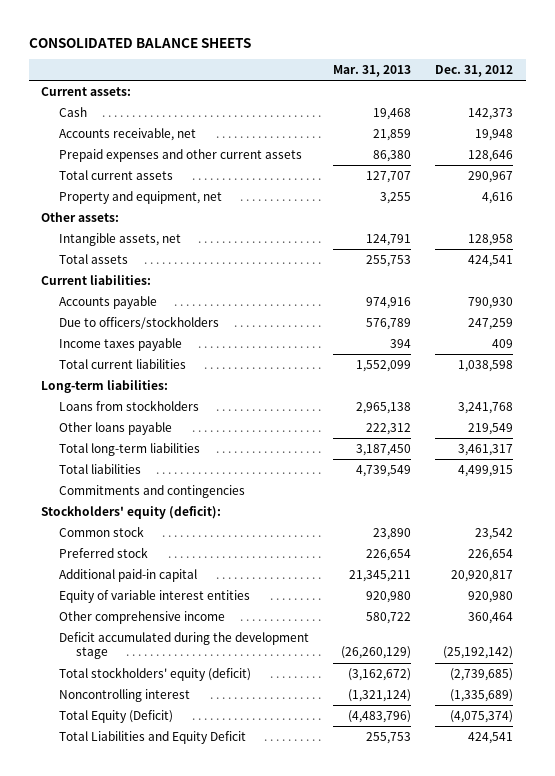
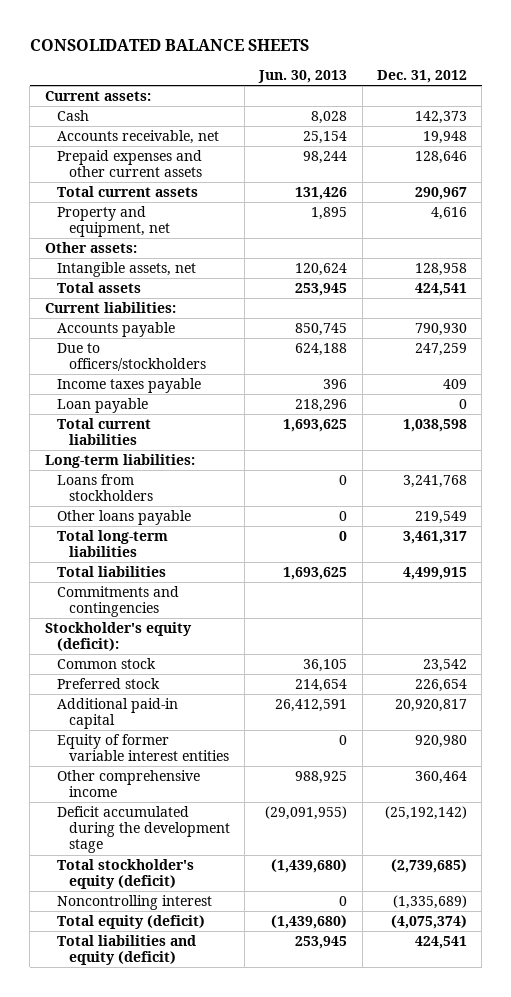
[333,65,412,78] Mar. 31, 2013 -> none
none -> [258,70,348,84] Jun. 30, 2013
none -> [56,398,148,414] Loan payable
[41,505,222,519] Stockholders' equity (deficit): -> [44,622,192,652] Stockholder's equity (deficit):
[58,589,250,603] Equity of variable interest entities -> [56,734,229,762] Equity of former variable interest entities
[58,666,251,681] Total stockholders' equity (deficit) -> [56,859,194,890] Total stockholder's equity (deficit)
[58,709,173,723] Total Equity (Deficit) -> [56,915,205,930] Total equity (deficit)
[58,730,246,744] Total Liabilities and Equity Deficit -> [56,935,196,966] Total liabilities and equity (deficit)

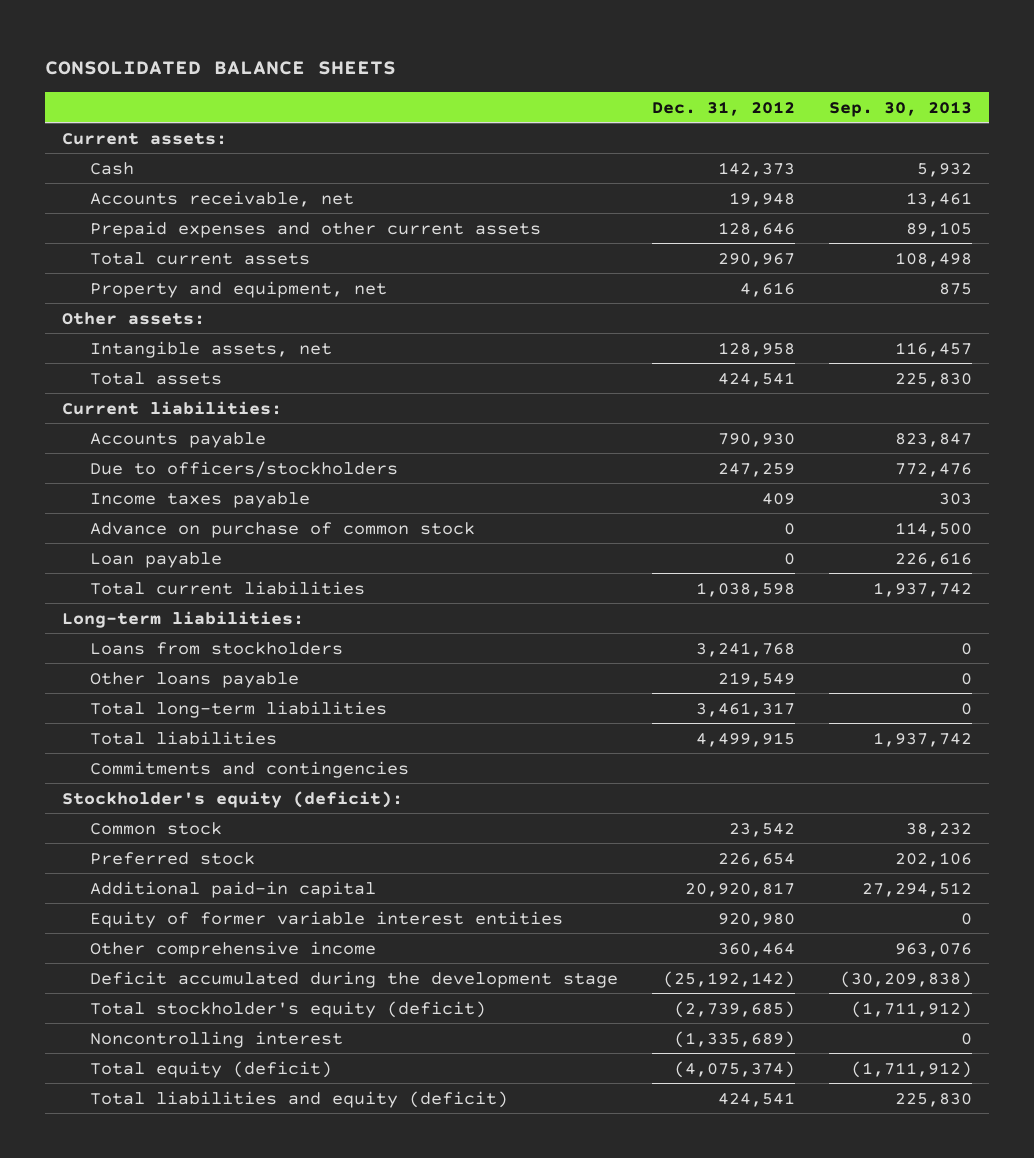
[258,70,348,84] Jun. 30, 2013 -> none
none -> [828,100,972,117] Sep. 30, 2013
none -> [90,521,476,538] Advance on purchase of common stock

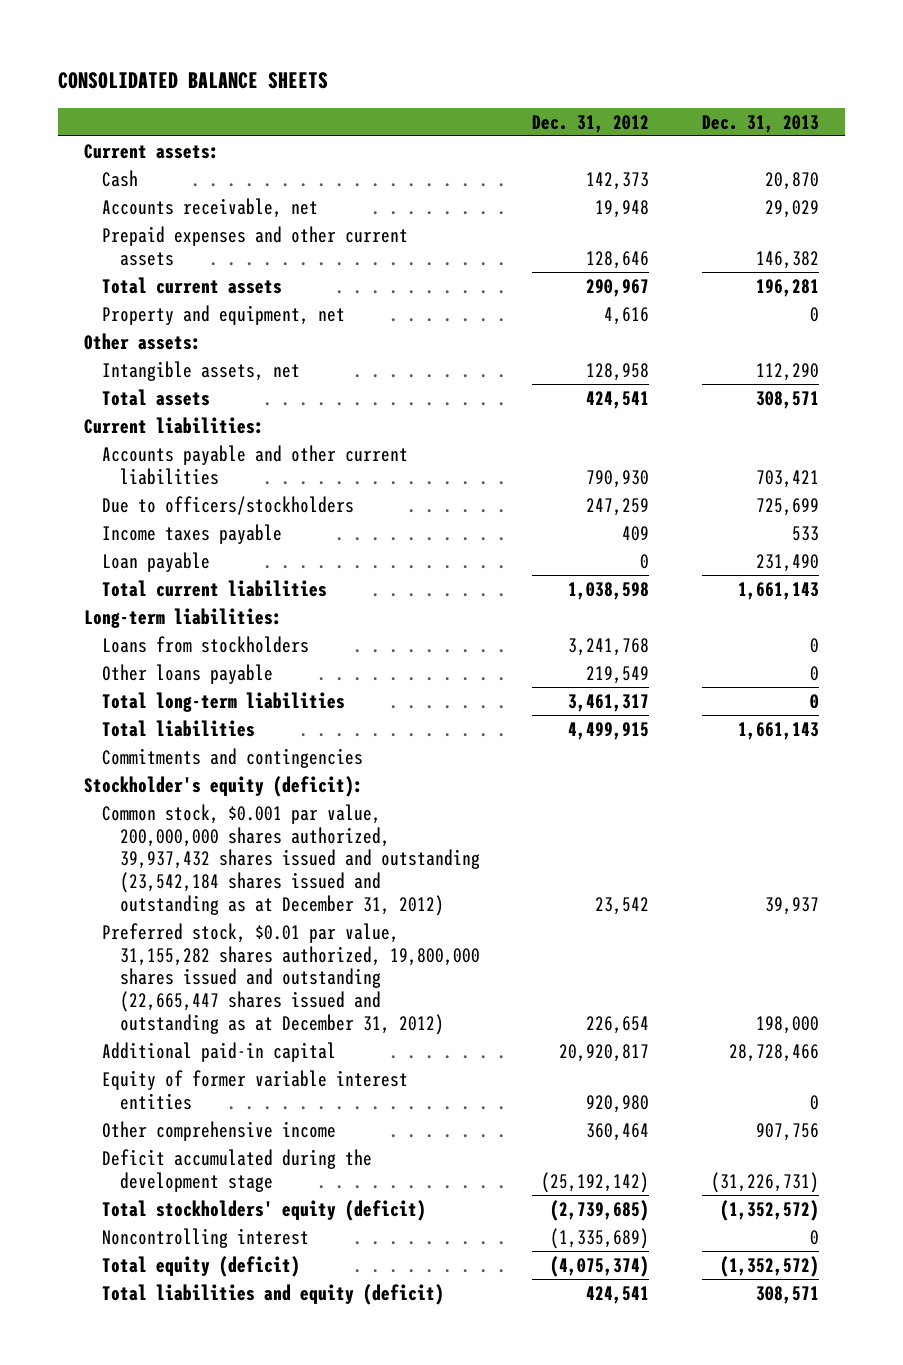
[828,100,972,117] Sep. 30, 2013 -> none
none -> [701,114,819,133] Dec. 31, 2013
[90,431,267,448] Accounts payable -> [101,444,408,485] Accounts payable and other current liabilities
[90,521,476,538] Advance on purchase of common stock -> none
[90,821,223,835] Common stock -> [101,803,480,917] Common stock, $0.001 par value, 200,000,000 shares authorized, 39,937,432 shares issued and outstanding (23,542,184 shares issued and outstanding as at December 31, 2012)
[90,851,256,865] Preferred stock -> [101,922,480,1036] Preferred stock, $0.01 par value, 31,155,282 shares authorized, 19,800,000 shares issued and outstanding (22,665,447 shares issued and outstanding as at December 31, 2012)
[90,1000,487,1018] Total stockholder's equity (deficit) -> [101,1199,426,1221] Total stockholders' equity (deficit)

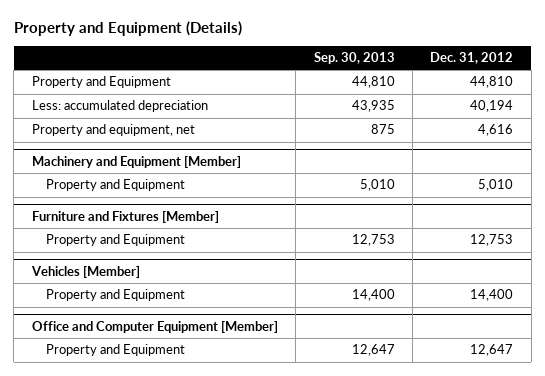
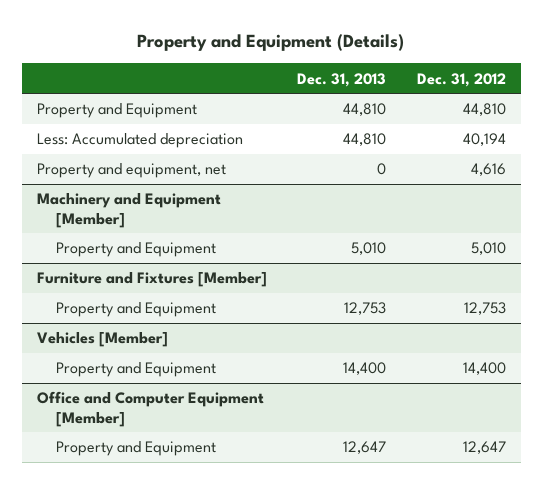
[313,51,395,64] Sep. 30, 2013 -> none
none -> [297,72,387,87] Dec. 31, 2013
[31,100,208,113] Less: accumulated depreciation -> [37,133,244,149] Less: Accumulated depreciation

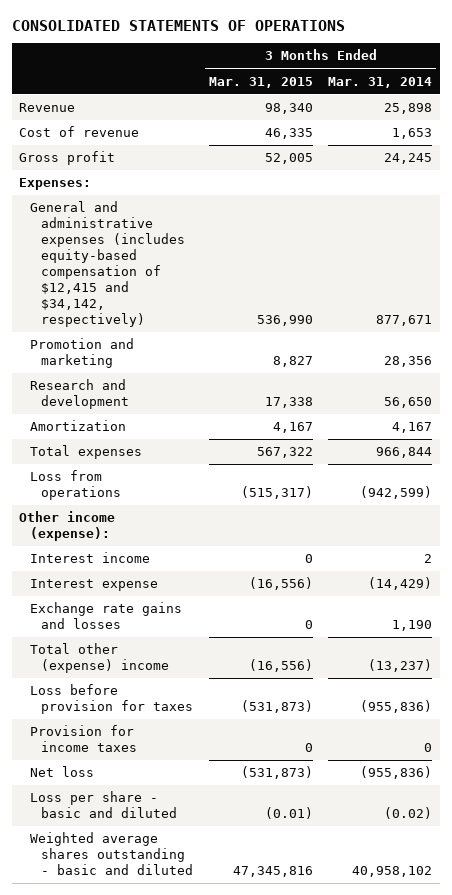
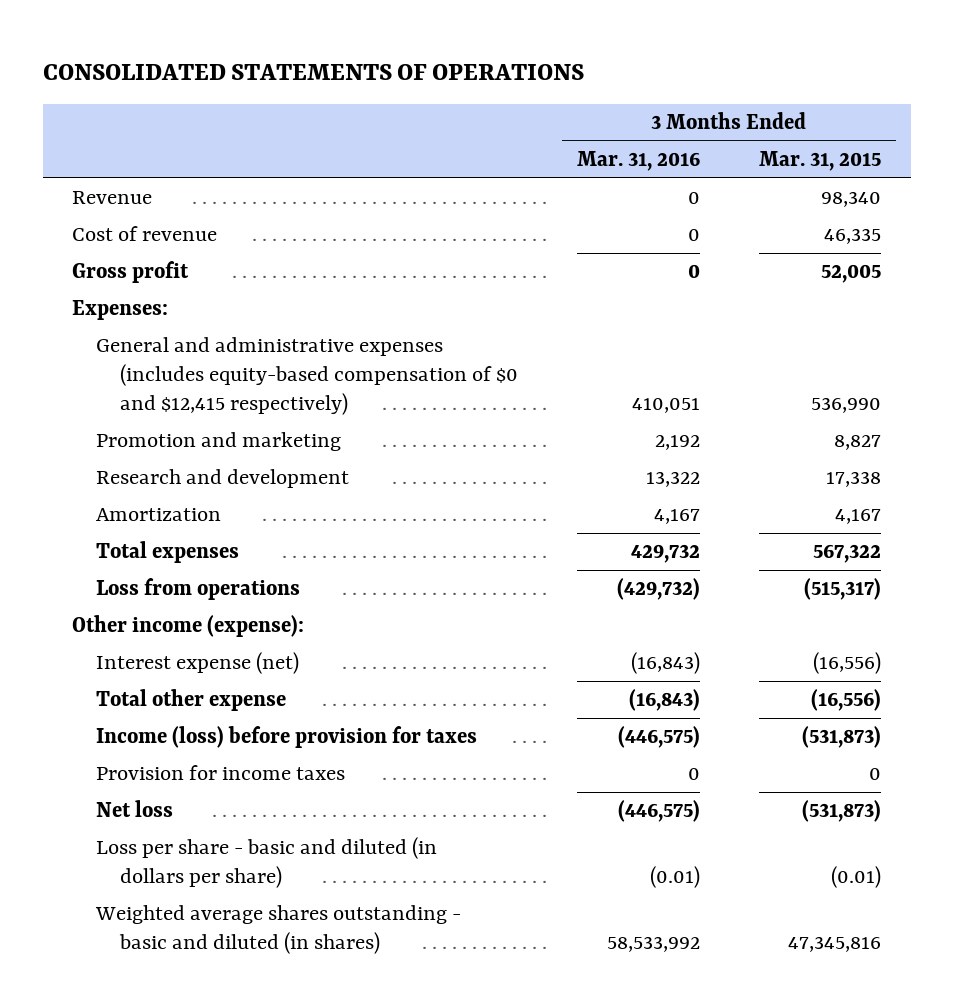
[328,76,433,88] Mar. 31, 2014 -> none
none -> [577,151,701,172] Mar. 31, 2016
[30,201,186,327] General and administrative expenses (includes equity-based compensation of $12,415 and $34,142, respectively) -> [96,337,518,415] General and administrative expenses (includes equity-based compensation of $0 and $12,415 respectively)
[30,552,151,564] Interest income -> none
[30,602,183,630] Exchange rate gains and losses -> none
[30,579,159,592] Interest expense -> [96,652,300,675] Interest expense (net)
[30,643,170,674] Total other (expense) income -> [96,689,287,712] Total other expense
[30,684,194,715] Loss before provision for taxes -> [96,726,478,749] Income (loss) before provision for taxes
[30,791,178,819] Loss per share - basic and diluted -> [96,837,438,889] Loss per share - basic and diluted (in dollars per share)
[30,832,194,876] Weighted average shares outstanding - basic and diluted -> [95,905,462,955] Weighted average shares outstanding - basic and diluted (in shares)

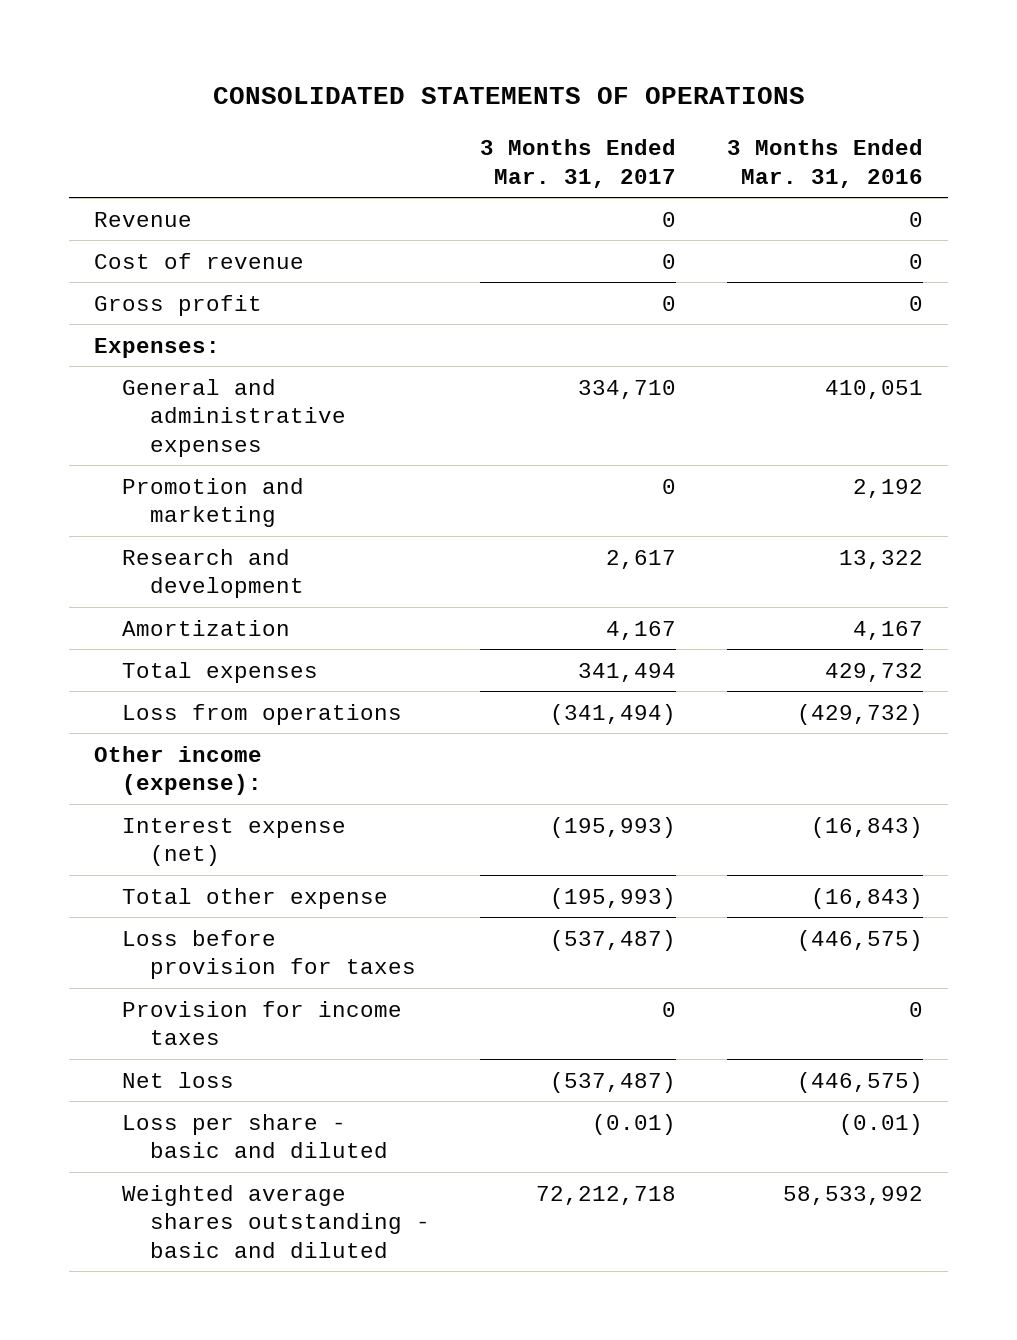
[759,151,882,172] Mar. 31, 2015 -> none
none -> [480,139,677,188] 3 Months Ended Mar. 31, 2017
[96,337,518,415] General and administrative expenses (includes equity-based compensation of $0 and $12,415 respectively) -> [122,378,346,457] General and administrative expenses
[96,726,478,749] Income (loss) before provision for taxes -> [122,929,416,980] Loss before provision for taxes
[96,837,438,889] Loss per share - basic and diluted (in dollars per share) -> [122,1113,388,1159] Loss per share - basic and diluted
[95,905,462,955] Weighted average shares outstanding - basic and diluted (in shares) -> [122,1184,430,1258] Weighted average shares outstanding - basic and diluted

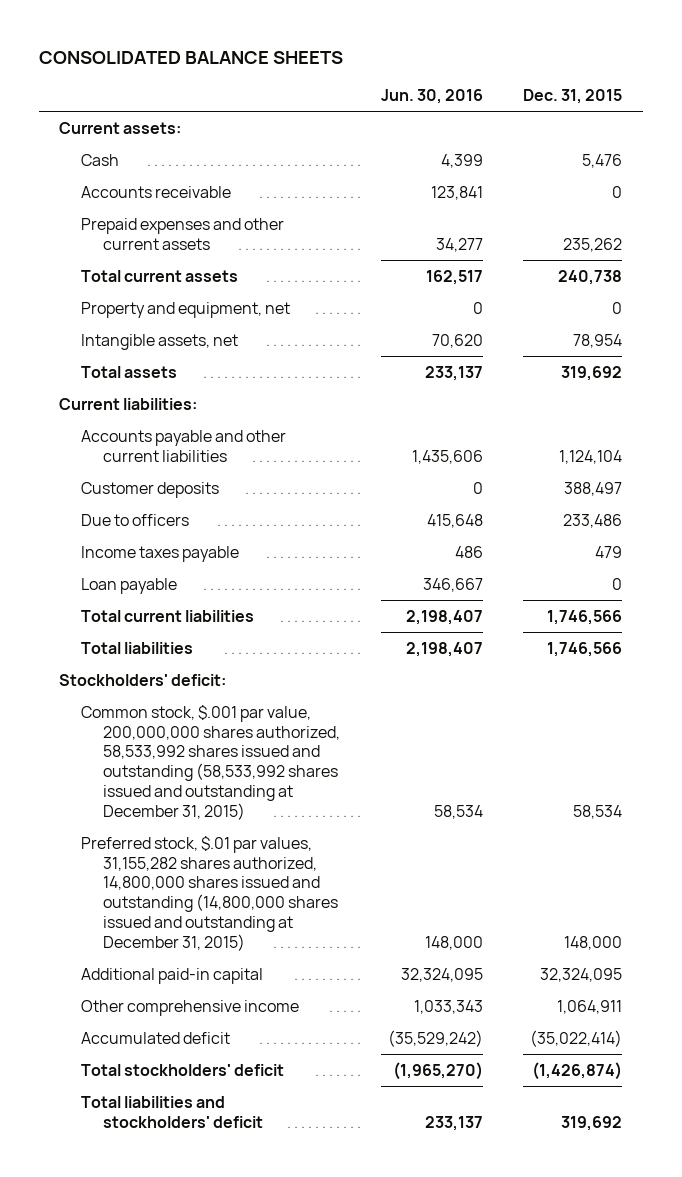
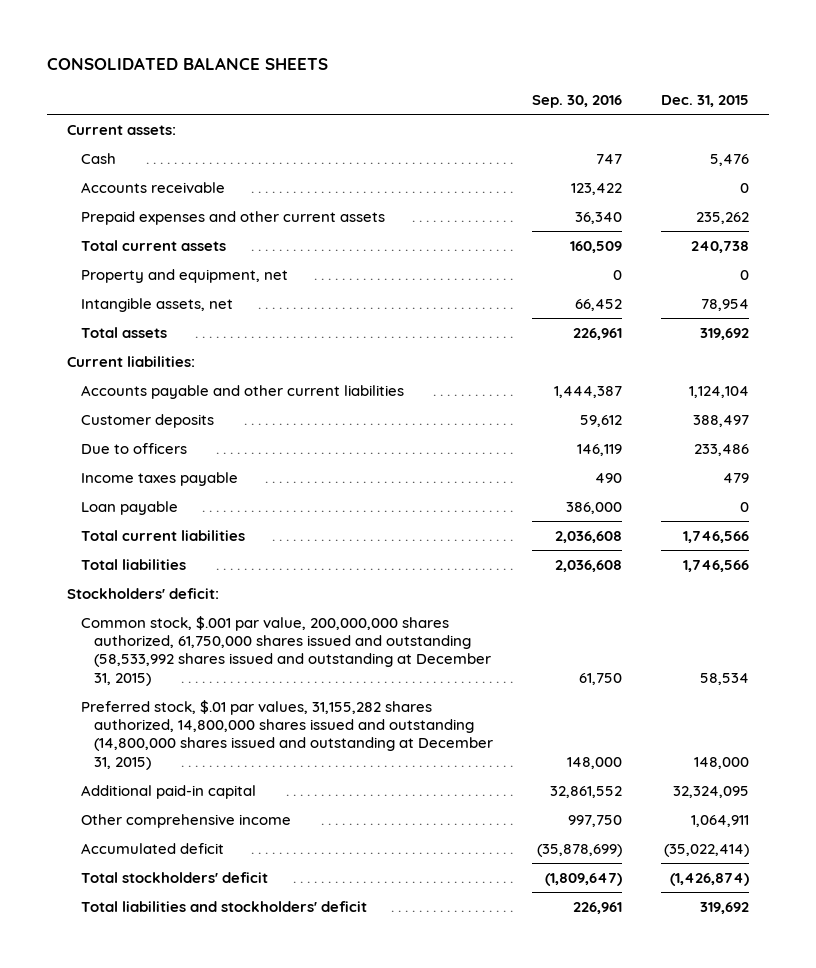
[380,89,483,105] Jun. 30, 2016 -> none
none -> [532,95,623,109] Sep. 30, 2016
[81,704,341,821] Common stock, $.001 par value, 200,000,000 shares authorized, 58,533,992 shares issued and outstanding (58,533,992 shares issued and outstanding at December 31, 2015) -> [80,615,492,686] Common stock, $.001 par value, 200,000,000 shares authorized, 61,750,000 shares issued and outstanding (58,533,992 shares issued and outstanding at December 31, 2015)

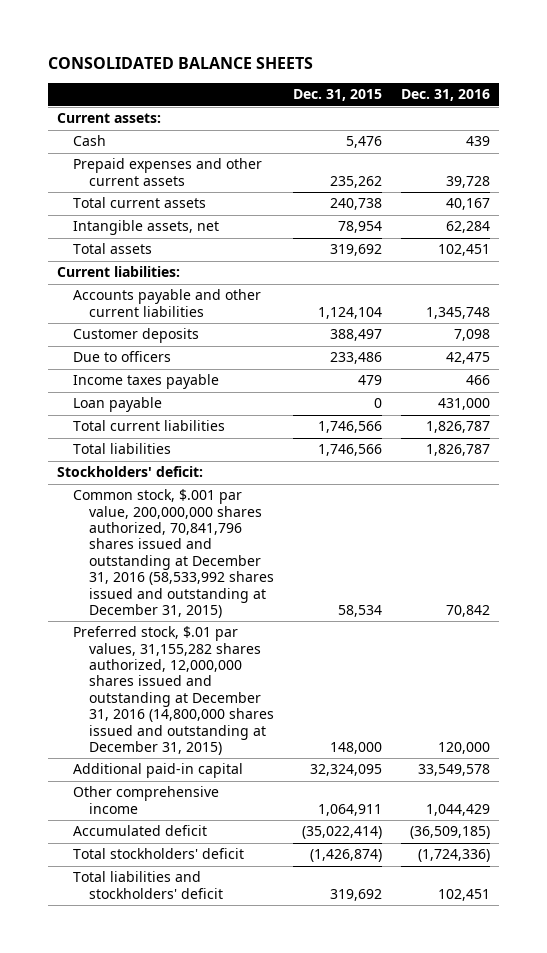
[532,95,623,109] Sep. 30, 2016 -> none
none -> [400,89,490,102] Dec. 31, 2016
[80,181,225,193] Accounts receivable -> none
[80,268,288,283] Property and equipment, net -> none
[80,615,492,686] Common stock, $.001 par value, 200,000,000 shares authorized, 61,750,000 shares issued and outstanding (58,533,992 shares issued and outstanding at December 31, 2015) -> [73,489,275,618] Common stock, $.001 par value, 200,000,000 shares authorized, 70,841,796 shares issued and outstanding at December 31, 2016 (58,533,992 shares issued and outstanding at December 31, 2015)
[80,699,494,770] Preferred stock, $.01 par values, 31,155,282 shares authorized, 14,800,000 shares issued and outstanding (14,800,000 shares issued and outstanding at December 31, 2015) -> [73,626,275,755] Preferred stock, $.01 par values, 31,155,282 shares authorized, 12,000,000 shares issued and outstanding at December 31, 2016 (14,800,000 shares issued and outstanding at December 31, 2015)

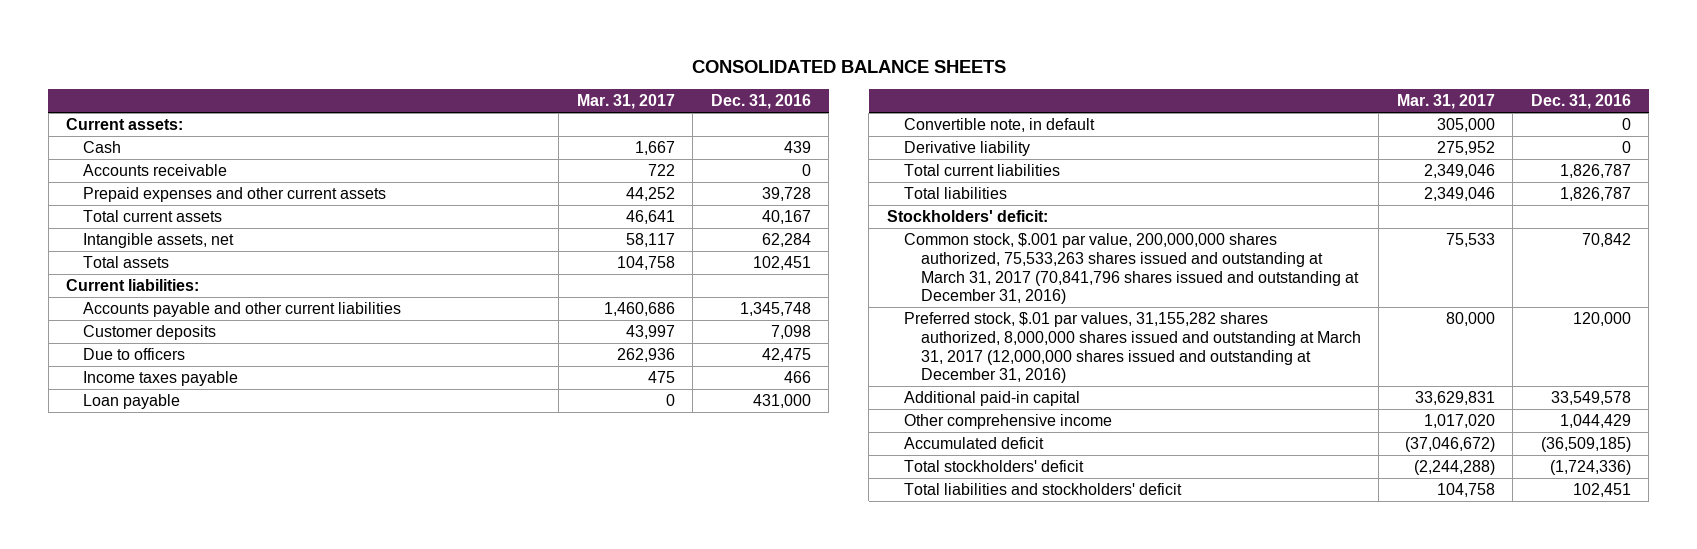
[292,89,382,102] Dec. 31, 2015 -> none
none -> [576,94,675,110] Mar. 31, 2017
none -> [83,163,228,176] Accounts receivable
none -> [903,117,1095,132] Convertible note, in default
none -> [903,140,1030,156] Derivative liability
[73,489,275,618] Common stock, $.001 par value, 200,000,000 shares authorized, 70,841,796 shares issued and outstanding at December 31, 2016 (58,533,992 shares issued and outstanding at December 31, 2015) -> [903,232,1359,305] Common stock, $.001 par value, 200,000,000 shares authorized, 75,533,263 shares issued and outstanding at March 31, 2017 (70,841,796 shares issued and outstanding at December 31, 2016)
[73,626,275,755] Preferred stock, $.01 par values, 31,155,282 shares authorized, 12,000,000 shares issued and outstanding at December 31, 2016 (14,800,000 shares issued and outstanding at December 31, 2015) -> [903,311,1361,384] Preferred stock, $.01 par values, 31,155,282 shares authorized, 8,000,000 shares issued and outstanding at March 31, 2017 (12,000,000 shares issued and outstanding at December 31, 2016)

